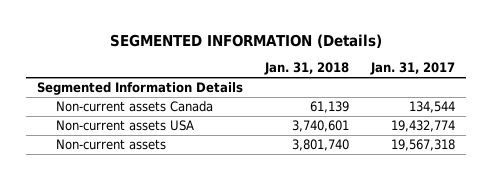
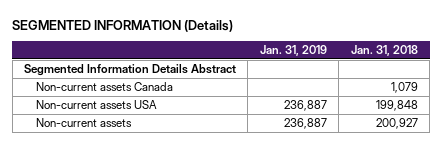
[369,62,455,76] Jan. 31, 2017 -> none
none -> [259,45,327,57] Jan. 31, 2019
[37,81,244,95] Segmented Information Details -> [23,63,236,76] Segmented Information Details Abstract
[310,100,350,113] 61,139 -> [390,81,418,93] 1,079
[292,119,350,132] 3,740,601 -> [375,99,418,111] 199,848
[292,138,350,151] 3,801,740 -> [375,117,418,129] 200,927

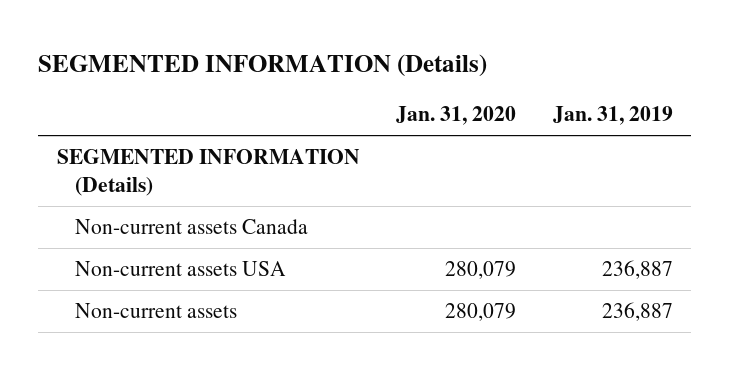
[350,45,418,57] Jan. 31, 2018 -> none
none -> [396,106,517,126] Jan. 31, 2020
[23,63,236,76] Segmented Information Details Abstract -> [56,148,360,196] SEGMENTED INFORMATION (Details)

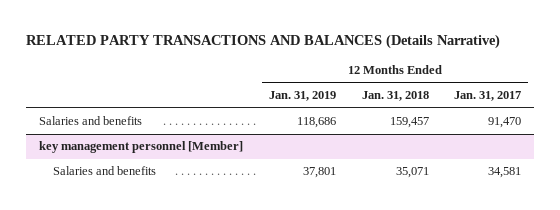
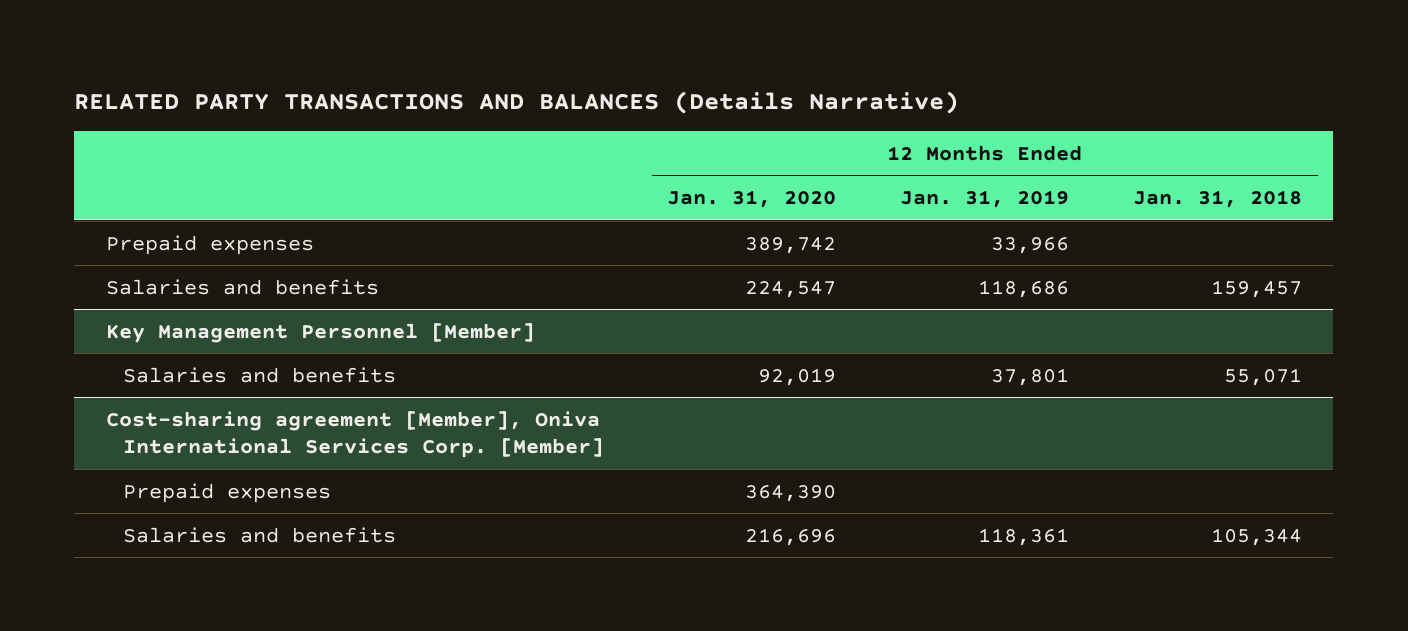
[454,91,522,102] Jan. 31, 2017 -> none
none -> [667,189,837,208] Jan. 31, 2020
none -> [105,234,314,255] Prepaid expenses
[39,141,244,154] key management personnel [Member] -> [105,322,535,343] Key Management Personnel [Member]
[395,167,429,179] 35,071 -> [1223,367,1302,386] 55,071
none -> [105,410,604,459] Cost-sharing agreement [Member], Oniva International Services Corp. [Member]
none -> [122,482,331,503] Prepaid expenses
none -> [122,526,396,543] Salaries and benefits

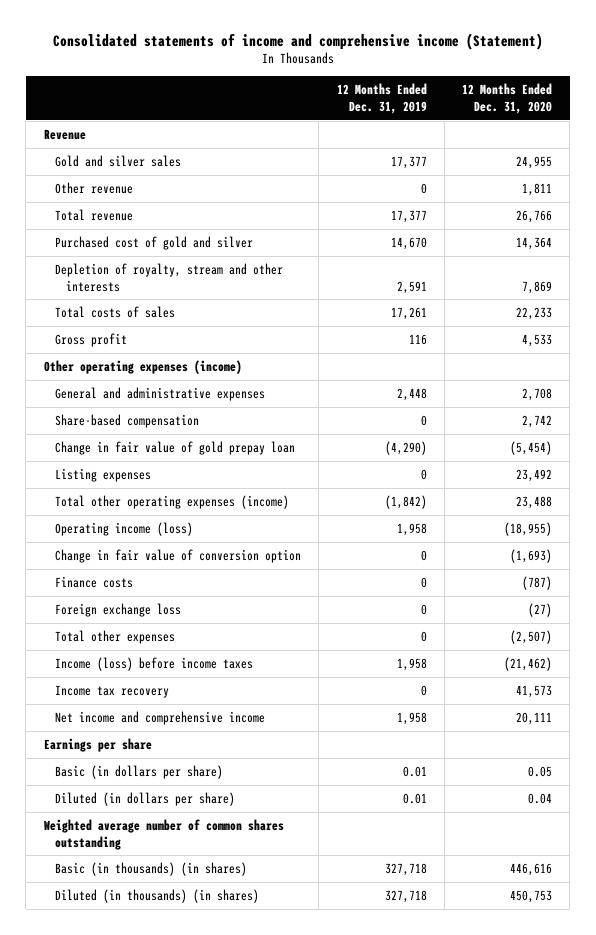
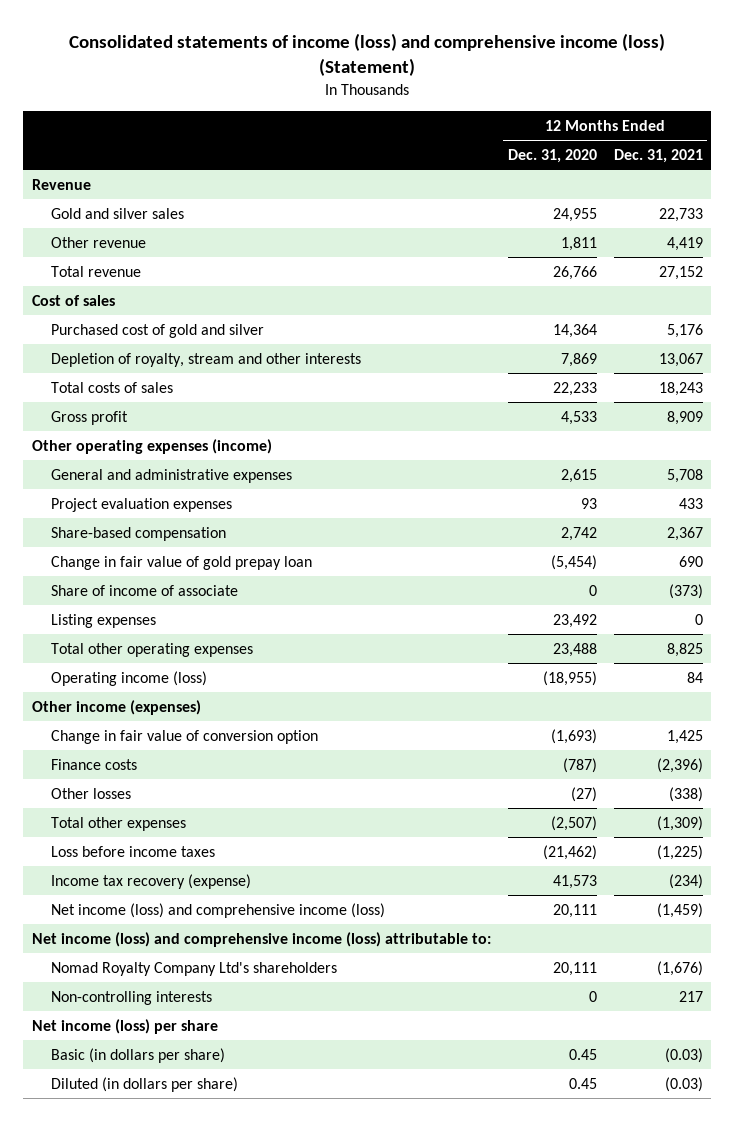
[52,32,543,50] Consolidated statements of income and comprehensive income (Statement) -> [69,33,666,77] Consolidated statements of income (loss) and comprehensive income (loss) (Statement)
[336,83,427,114] 12 Months Ended Dec. 31, 2019 -> none
none -> [613,148,703,163] Dec. 31, 2021
none -> [31,294,115,306] Cost of sales
[522,387,553,401] 2,708 -> [560,468,597,483] 2,615
none -> [51,497,233,512] Project evaluation expenses
none -> [51,584,239,596] Share of income of associate
[55,494,290,509] Total other operating expenses (income) -> [51,642,254,657] Total other operating expenses
none -> [31,699,201,715] Other income (expenses)
[55,602,182,617] Foreign exchange loss -> none
none -> [51,787,132,799] Other losses
[43,818,284,850] Weighted average number of common shares outstanding -> none
[55,861,248,876] Basic (in thousands) (in shares) -> none
[55,888,260,903] Diluted (in thousands) (in shares) -> none
[55,656,254,671] Income (loss) before income taxes -> [51,845,216,857] Loss before income taxes
[55,684,170,698] Income tax recovery -> [51,873,252,889] Income tax recovery (expense)
none -> [51,902,386,918] Net income (loss) and comprehensive income (loss)
none -> [31,931,491,947] Net income (loss) and comprehensive income (loss) attributable to:
[55,710,266,725] Net income and comprehensive income -> [51,961,338,976] Nomad Royalty Company Ltd's shareholders
none -> [51,990,213,1005] Non-controlling interests
[43,737,152,752] Earnings per share -> [31,1018,218,1034] Net income (loss) per share
[528,765,553,777] 0.05 -> [568,1048,597,1060] 0.45
[528,792,553,804] 0.04 -> [568,1077,597,1089] 0.45

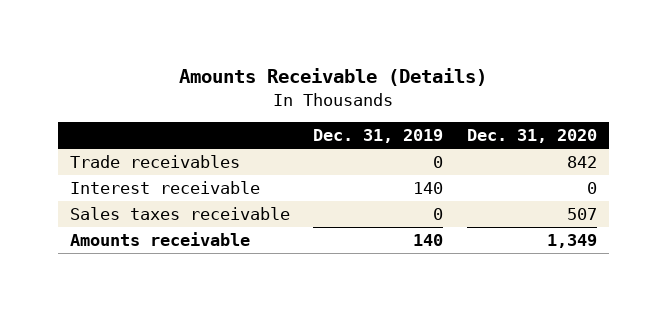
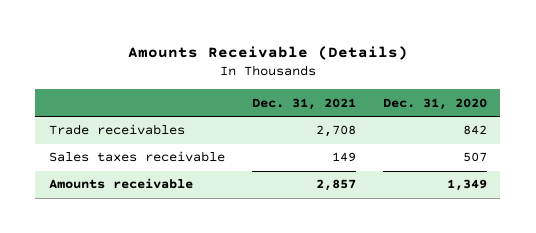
[313,129,444,144] Dec. 31, 2019 -> none
none -> [251,97,356,110] Dec. 31, 2021
[69,181,260,195] Interest receivable -> none

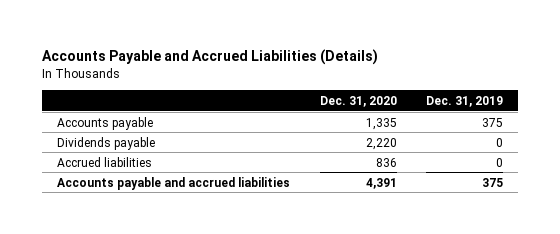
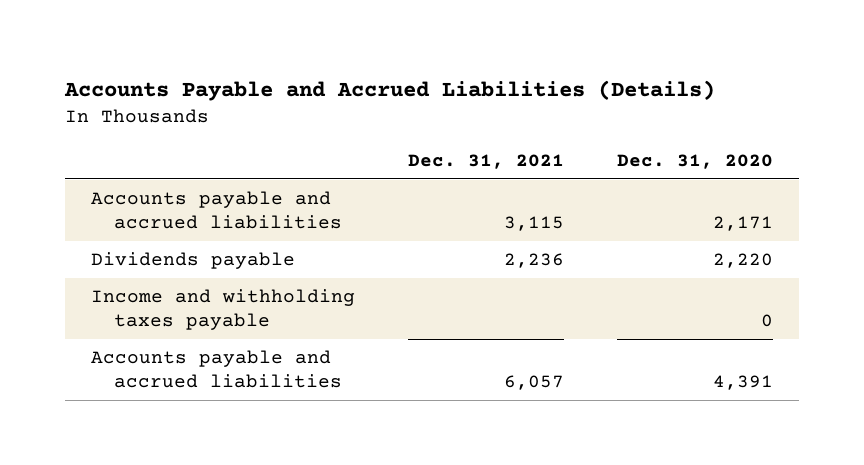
[426,95,504,107] Dec. 31, 2019 -> none
none -> [408,154,565,170] Dec. 31, 2021
[57,116,154,130] Accounts payable -> [91,191,343,229] Accounts payable and accrued liabilities
[365,117,397,130] 1,335 -> [712,215,773,231] 2,171
[57,156,153,167] Accrued liabilities -> none
none -> [91,289,356,330] Income and withholding taxes payable

